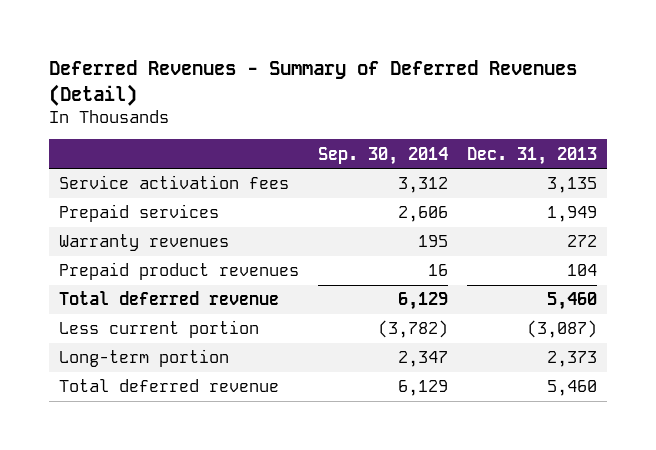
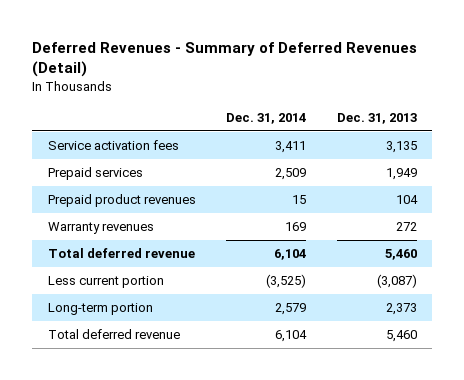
[318,146,449,165] Sep. 30, 2014 -> none
none -> [226,112,307,124] Dec. 31, 2014
[58,234,229,252] Warranty revenues -> [47,222,154,235] Warranty revenues

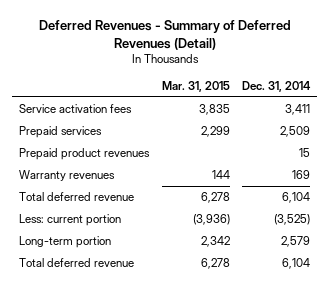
[336,112,417,124] Dec. 31, 2013 -> none
none -> [161,81,230,93] Mar. 31, 2015
[47,276,164,289] Less current portion -> [18,214,121,227] Less: current portion

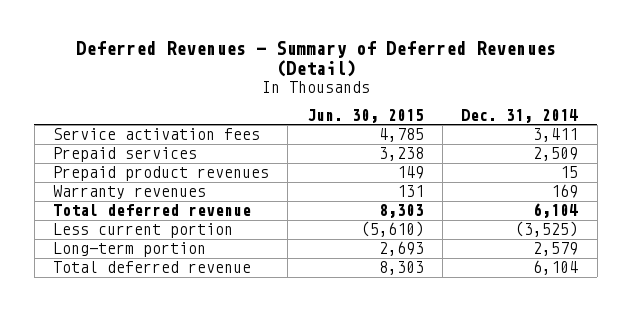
[161,81,230,93] Mar. 31, 2015 -> none
none -> [306,109,424,124] Jun. 30, 2015
[18,214,121,227] Less: current portion -> [53,223,234,239] Less current portion

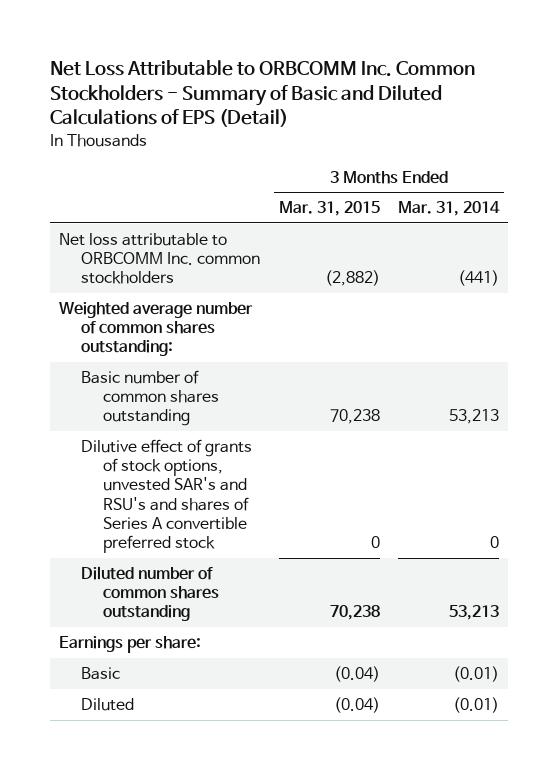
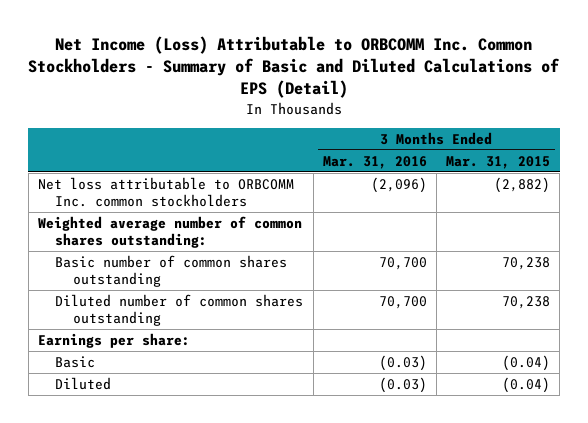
[50,59,476,128] Net Loss Attributable to ORBCOMM Inc. Common Stockholders - Summary of Basic and Diluted Calculations of EPS (Detail) -> [27,36,560,99] Net Income (Loss) Attributable to ORBCOMM Inc. Common Stockholders - Summary of Basic and Diluted Calculations of EPS (Detail)
[397,201,500,217] Mar. 31, 2014 -> none
none -> [322,155,427,169] Mar. 31, 2016
[81,439,253,554] Dilutive effect of grants of stock options, unvested SAR's and RSU's and shares of Series A convertible preferred stock -> none

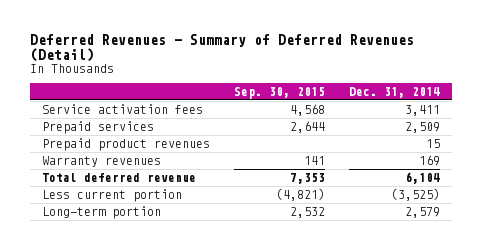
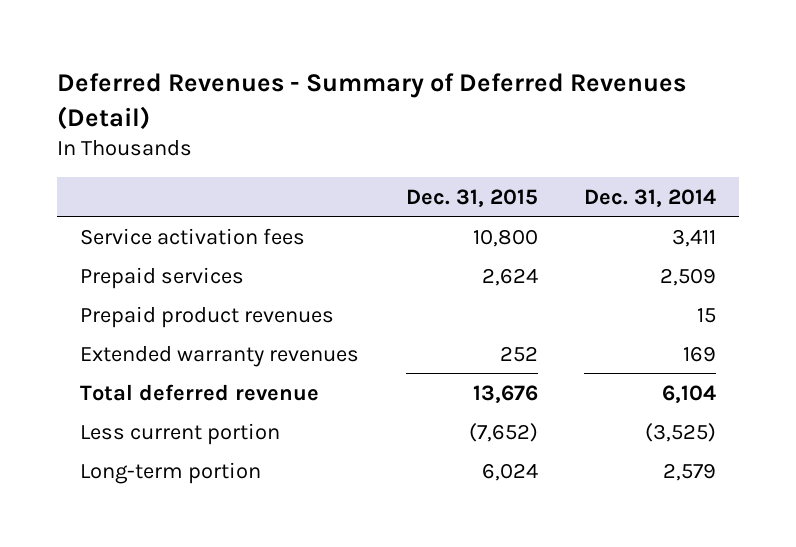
[233,87,325,100] Sep. 30, 2015 -> none
none -> [405,188,538,207] Dec. 31, 2015
[41,155,161,167] Warranty revenues -> [80,345,360,367] Extended warranty revenues

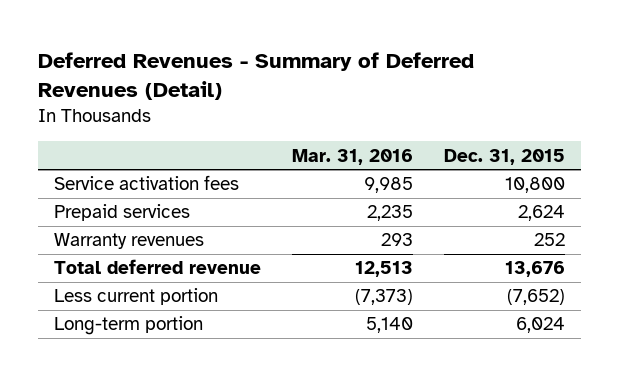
[584,188,717,207] Dec. 31, 2014 -> none
none -> [292,148,414,165] Mar. 31, 2016
[80,305,335,328] Prepaid product revenues -> none
[80,345,360,367] Extended warranty revenues -> [54,233,205,250] Warranty revenues

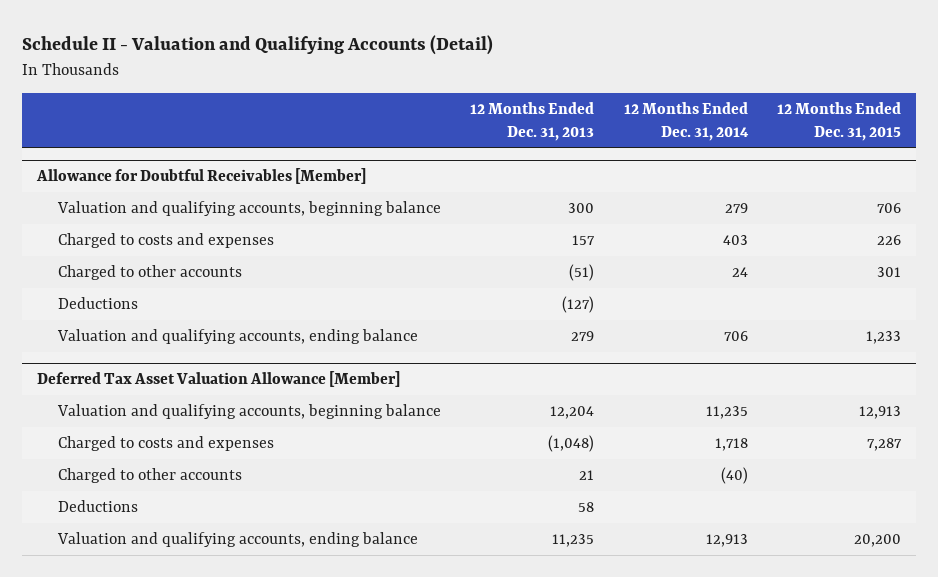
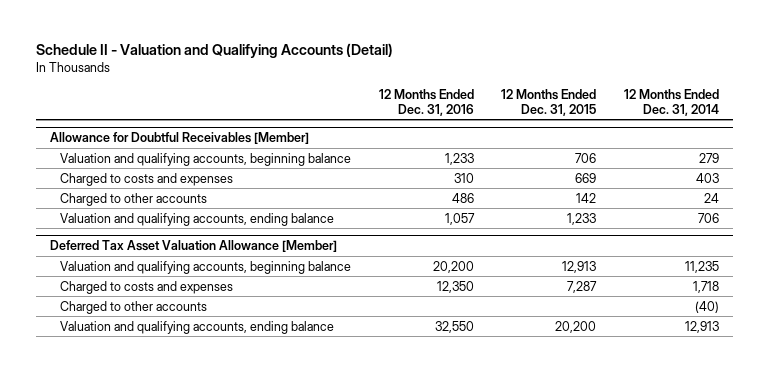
[470,102,595,141] 12 Months Ended Dec. 31, 2013 -> none
none -> [378,89,474,116] 12 Months Ended Dec. 31, 2016
[58,297,139,310] Deductions -> none
[877,235,902,246] 226 -> [575,172,597,183] 669
[877,267,902,278] 301 -> [576,192,597,203] 142
[58,500,139,513] Deductions -> none

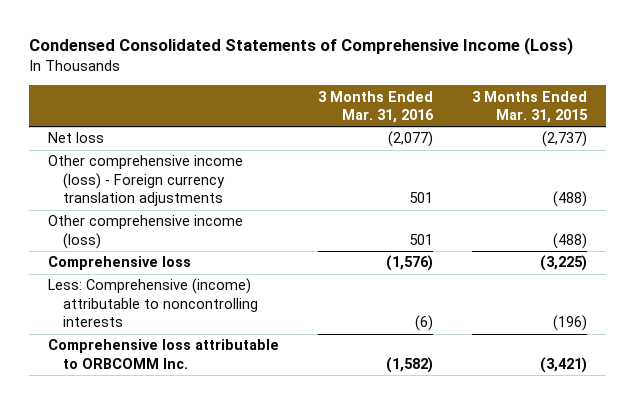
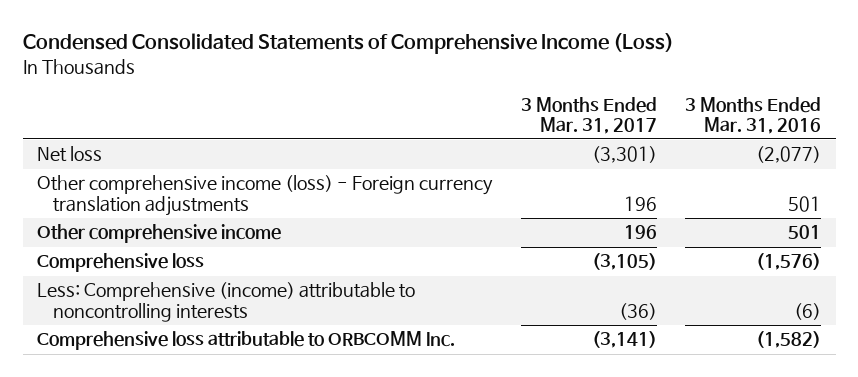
[471,90,588,123] 3 Months Ended Mar. 31, 2015 -> none
none -> [521,96,658,134] 3 Months Ended Mar. 31, 2017
[48,215,244,249] Other comprehensive income (loss) -> [36,224,281,244] Other comprehensive income

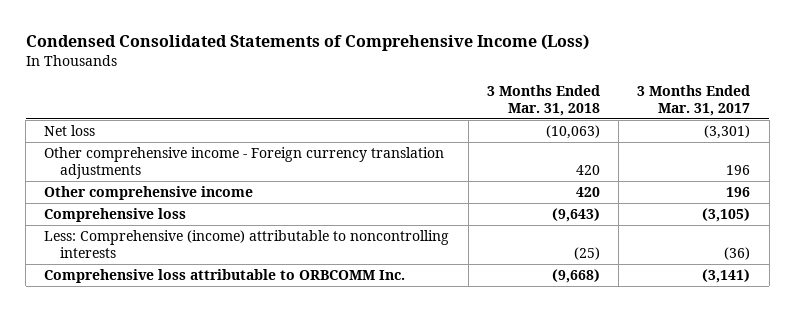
[685,96,822,134] 3 Months Ended Mar. 31, 2016 -> none
none -> [486,85,600,116] 3 Months Ended Mar. 31, 2018
[36,175,493,216] Other comprehensive income (loss) - Foreign currency translation adjustments -> [44,147,445,179] Other comprehensive income - Foreign currency translation adjustments

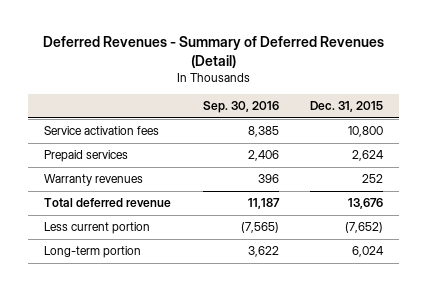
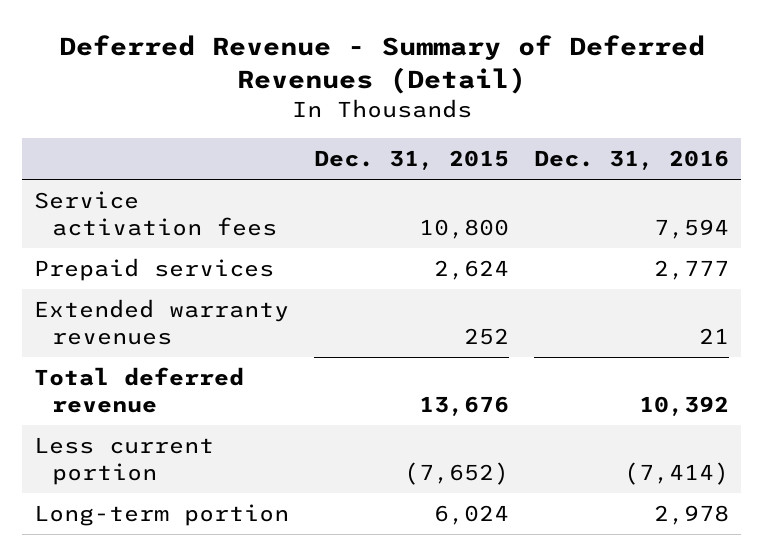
[42,35,384,68] Deferred Revenues - Summary of Deferred Revenues (Detail) -> [58,35,705,95] Deferred Revenue - Summary of Deferred Revenues (Detail)
[202,101,279,114] Sep. 30, 2016 -> none
none -> [533,150,729,171] Dec. 31, 2016
[44,174,144,187] Warranty revenues -> [34,298,290,346] Extended warranty revenues

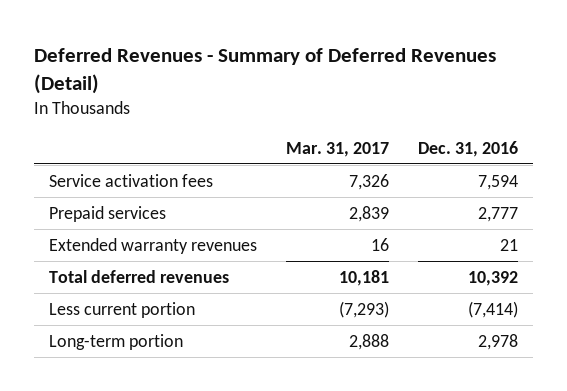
[58,35,705,95] Deferred Revenue - Summary of Deferred Revenues (Detail) -> [34,48,497,95] Deferred Revenues - Summary of Deferred Revenues (Detail)
[314,150,510,171] Dec. 31, 2015 -> none
none -> [286,141,390,157] Mar. 31, 2017
[34,366,245,414] Total deferred revenue -> [48,269,229,283] Total deferred revenues

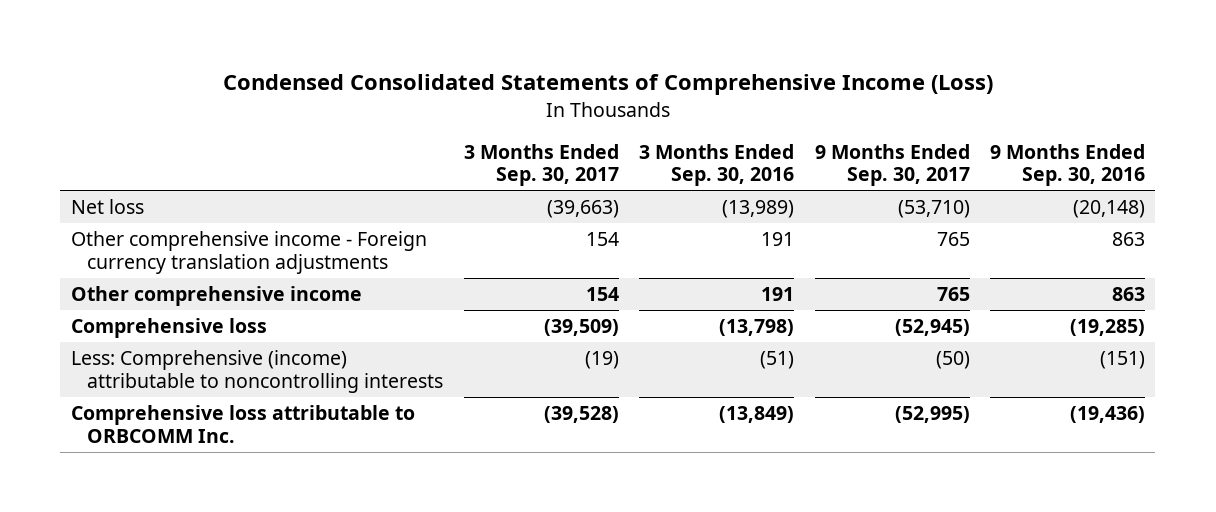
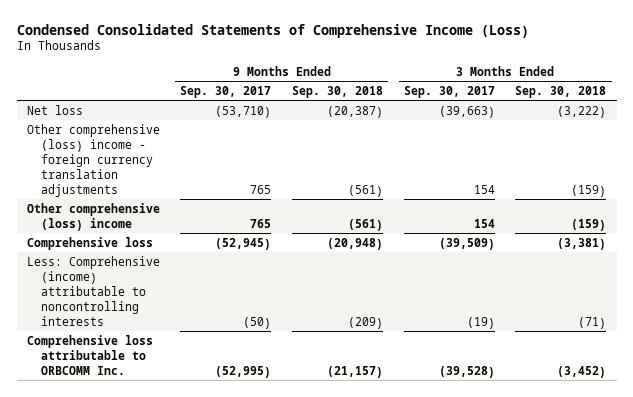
[639,143,795,187] 3 Months Ended Sep. 30, 2016 -> none
[990,143,1146,187] 9 Months Ended Sep. 30, 2016 -> none
none -> [292,85,384,98] Sep. 30, 2018
none -> [515,85,607,98] Sep. 30, 2018
[70,230,427,274] Other comprehensive income - Foreign currency translation adjustments -> [26,123,160,197] Other comprehensive (loss) income - foreign currency translation adjustments
[70,285,362,306] Other comprehensive income -> [26,202,160,231] Other comprehensive (loss) income

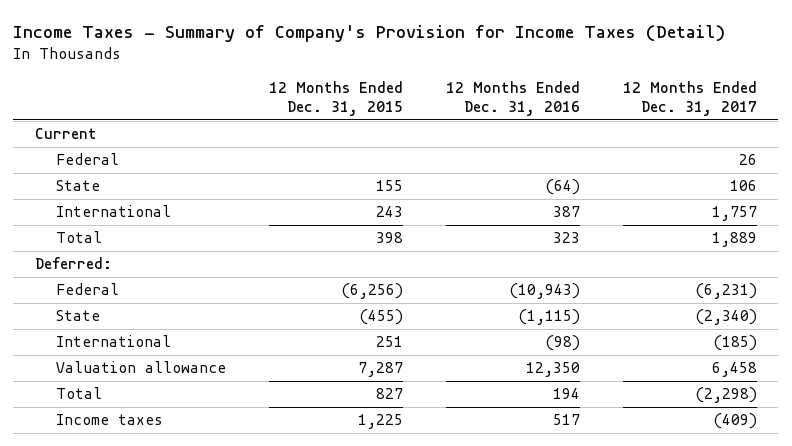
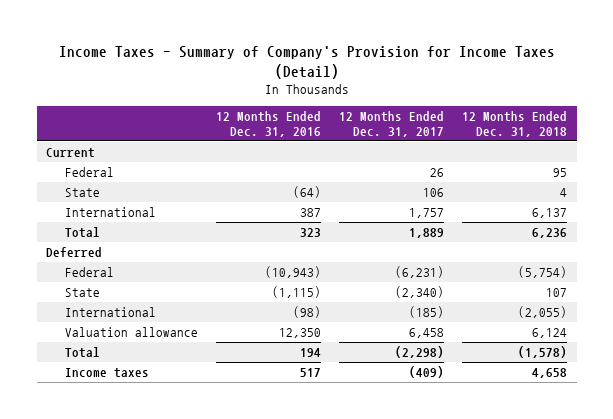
[269,81,404,117] 12 Months Ended Dec. 31, 2015 -> none
none -> [462,111,568,138] 12 Months Ended Dec. 31, 2018
[34,257,112,270] Deferred: -> [45,246,102,257] Deferred

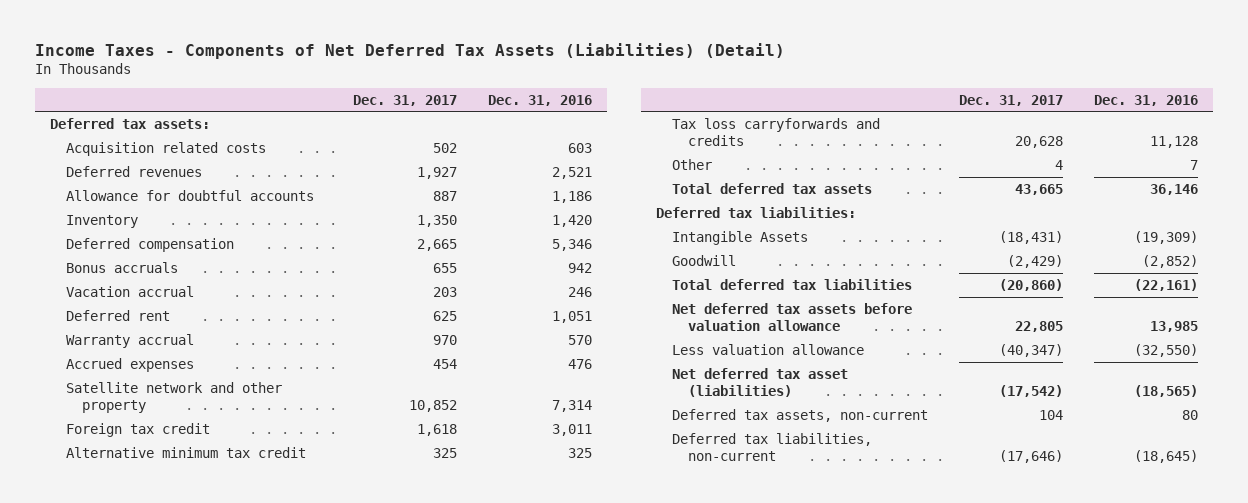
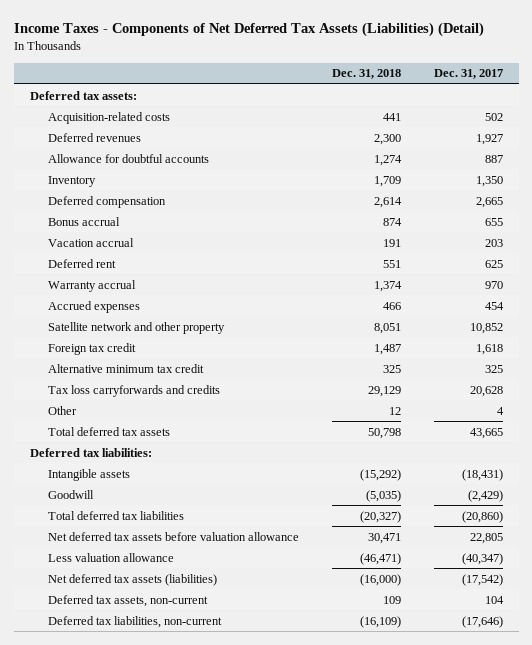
[487,94,592,106] Dec. 31, 2016 -> none
none -> [332,69,402,80] Dec. 31, 2018
[66,141,267,156] Acquisition related costs -> [48,111,171,124] Acquisition-related costs
[66,261,179,273] Bonus accruals -> [48,216,121,226] Bonus accrual
[672,230,809,245] Intangible Assets -> [48,468,131,481] Intangible assets
[672,367,849,398] Net deferred tax asset (liabilities) -> [48,573,218,586] Net deferred tax assets (liabilities)

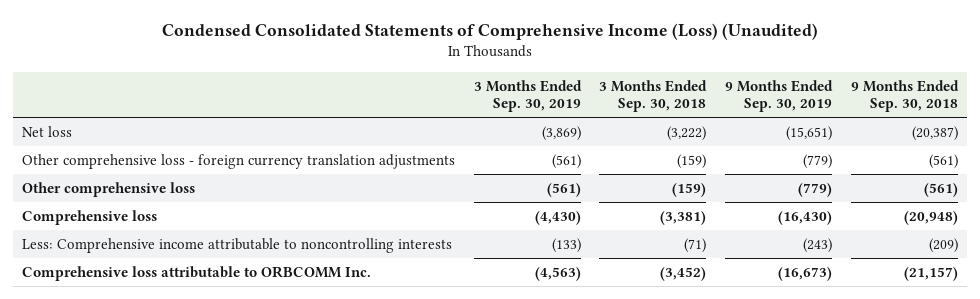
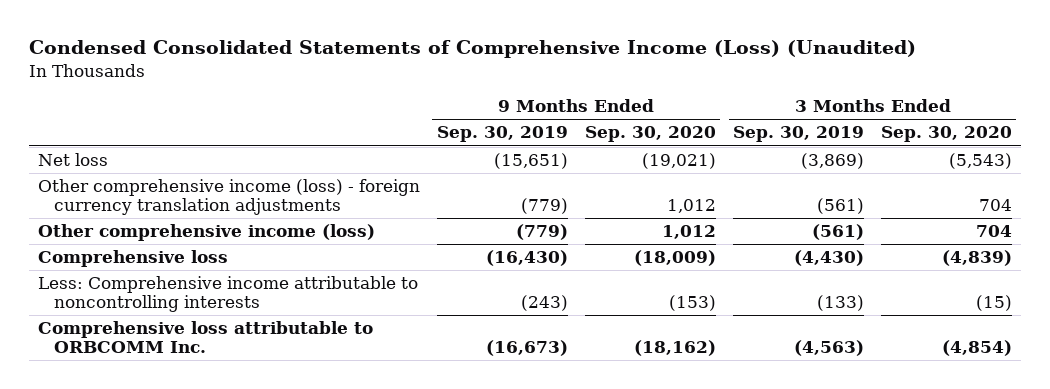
[599,79,708,113] 3 Months Ended Sep. 30, 2018 -> none
[850,79,959,113] 9 Months Ended Sep. 30, 2018 -> none
none -> [584,126,716,143] Sep. 30, 2020
none -> [881,126,1013,143] Sep. 30, 2020
[21,153,455,169] Other comprehensive loss - foreign currency translation adjustments -> [37,179,420,216] Other comprehensive income (loss) - foreign currency translation adjustments
[21,181,195,197] Other comprehensive loss -> [37,224,375,242] Other comprehensive income (loss)

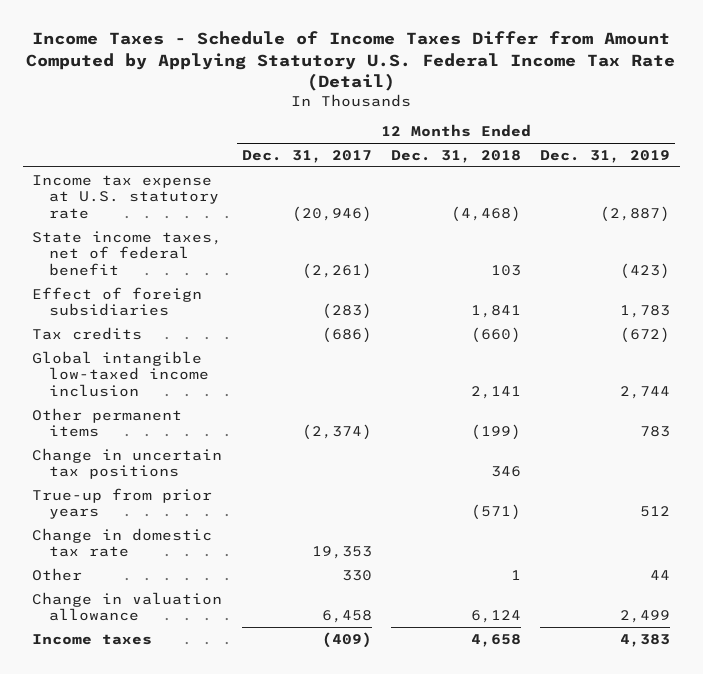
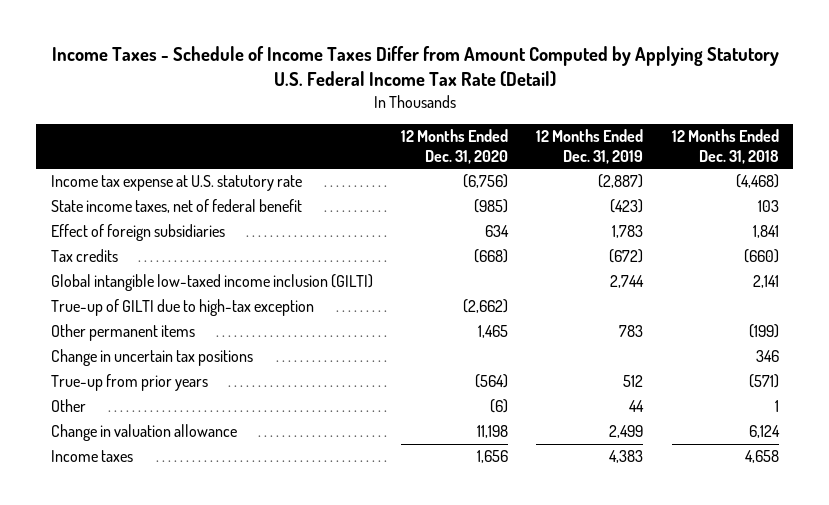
[241,149,372,163] Dec. 31, 2017 -> none
none -> [400,129,508,164] 12 Months Ended Dec. 31, 2020
[32,350,209,397] Global intangible low-taxed income inclusion -> [50,274,373,292] Global intangible low-taxed income inclusion (GILTI)
none -> [50,299,314,317] True-up of GILTI due to high-tax exception
[32,527,213,558] Change in domestic tax rate -> none

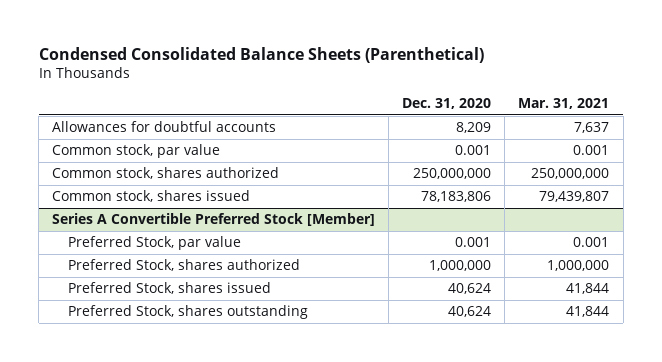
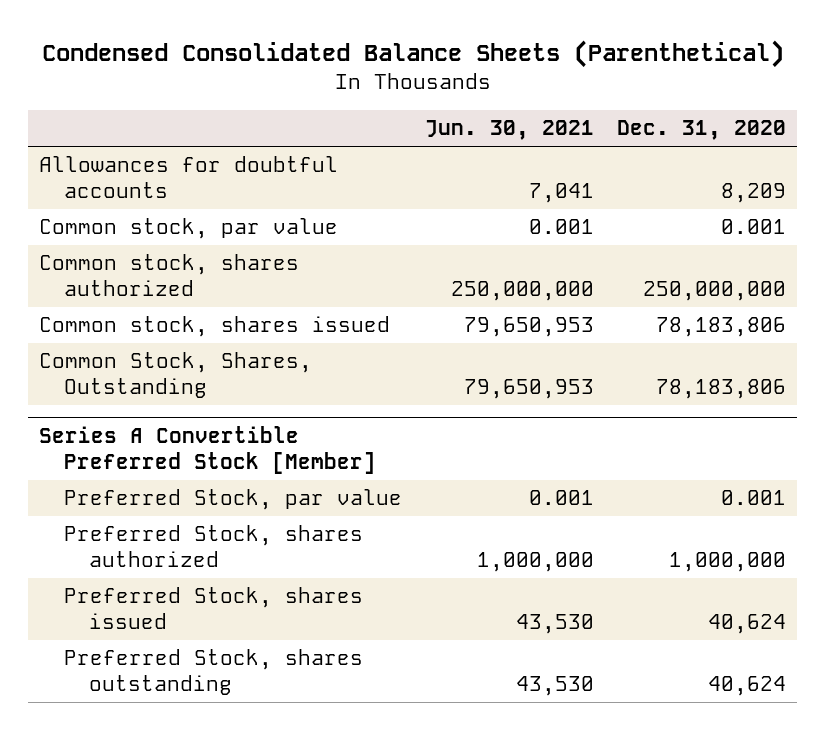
[518,97,610,109] Mar. 31, 2021 -> none
none -> [424,120,594,141] Jun. 30, 2021
none -> [39,352,313,399] Common Stock, Shares, Outstanding

